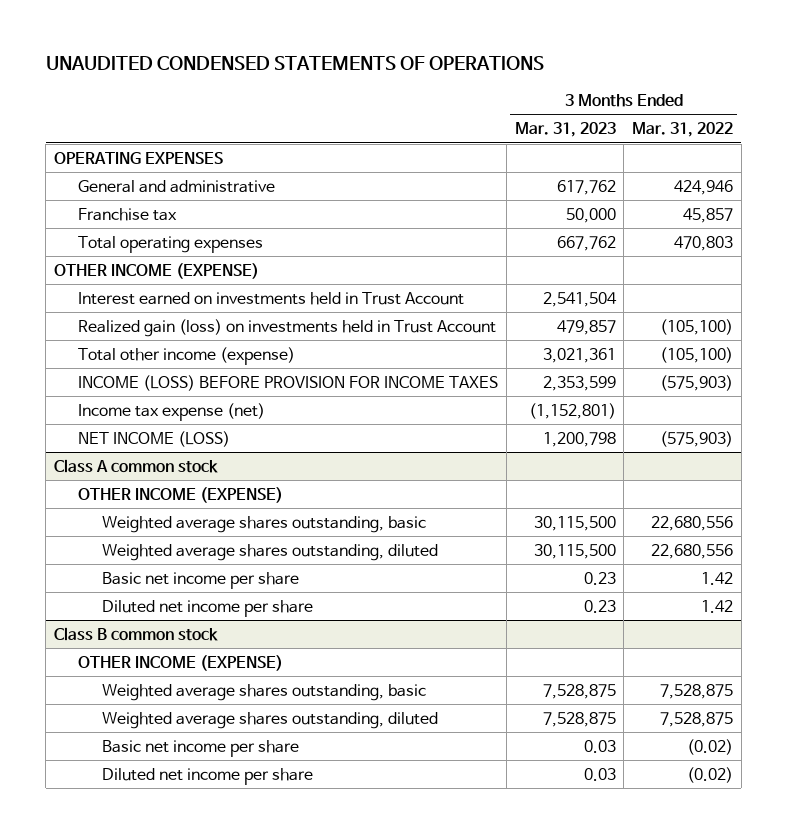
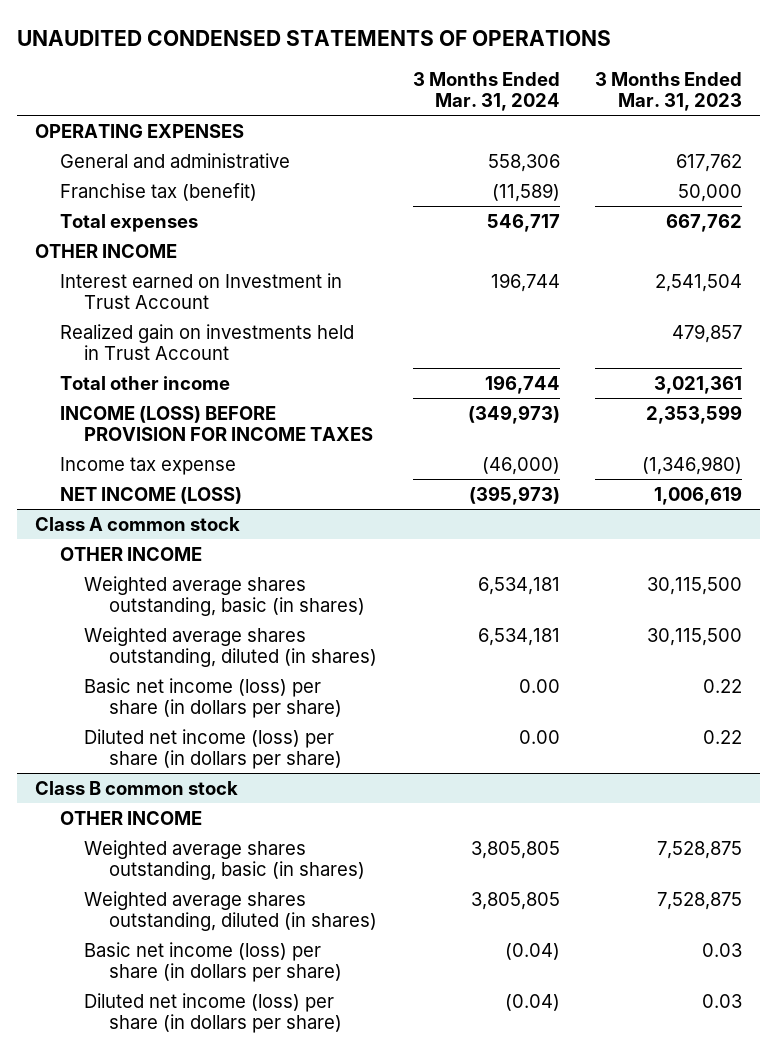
[632,122,734,138] Mar. 31, 2022 -> none
none -> [412,71,560,111] 3 Months Ended Mar. 31, 2024
[78,207,178,221] Franchise tax -> [59,182,257,201] Franchise tax (benefit)
[78,235,264,253] Total operating expenses -> [59,213,198,232] Total expenses
[53,262,259,279] OTHER INCOME (EXPENSE) -> [34,243,177,258] OTHER INCOME
[78,291,465,305] Interest earned on investments held in Trust Account -> [59,272,342,309] Interest earned on Investment in Trust Account
[78,318,497,337] Realized gain (loss) on investments held in Trust Account -> [59,323,354,360] Realized gain on investments held in Trust Account
[78,346,296,365] Total other income (expense) -> [59,375,230,390] Total other income
[78,402,266,421] Income tax expense (net) -> [59,456,236,475] Income tax expense
[528,402,616,419] (1,152,801) -> [642,455,743,475] (1,346,980)
[542,431,616,447] 1,200,798 -> [654,485,743,505] 1,006,619
[78,486,284,503] OTHER INCOME (EXPENSE) -> [59,546,202,561] OTHER INCOME
[102,515,427,533] Weighted average shares outstanding, basic -> [84,575,366,616] Weighted average shares outstanding, basic (in shares)
[102,543,439,561] Weighted average shares outstanding, diluted -> [84,626,378,667] Weighted average shares outstanding, diluted (in shares)
[102,571,300,589] Basic net income per share -> [84,677,343,718] Basic net income (loss) per share (in dollars per share)
[583,571,616,585] 0.23 -> [703,678,743,693] 0.22
[102,599,314,617] Diluted net income per share -> [84,728,343,769] Diluted net income (loss) per share (in dollars per share)
[583,599,616,613] 0.23 -> [703,729,743,744] 0.22
[78,654,284,671] OTHER INCOME (EXPENSE) -> [59,810,202,825] OTHER INCOME
[102,683,427,701] Weighted average shares outstanding, basic -> [84,839,366,880] Weighted average shares outstanding, basic (in shares)
[102,711,439,729] Weighted average shares outstanding, diluted -> [84,890,378,931] Weighted average shares outstanding, diluted (in shares)
[102,739,300,757] Basic net income per share -> [84,941,343,982] Basic net income (loss) per share (in dollars per share)
[102,767,314,785] Diluted net income per share -> [84,992,343,1033] Diluted net income (loss) per share (in dollars per share)

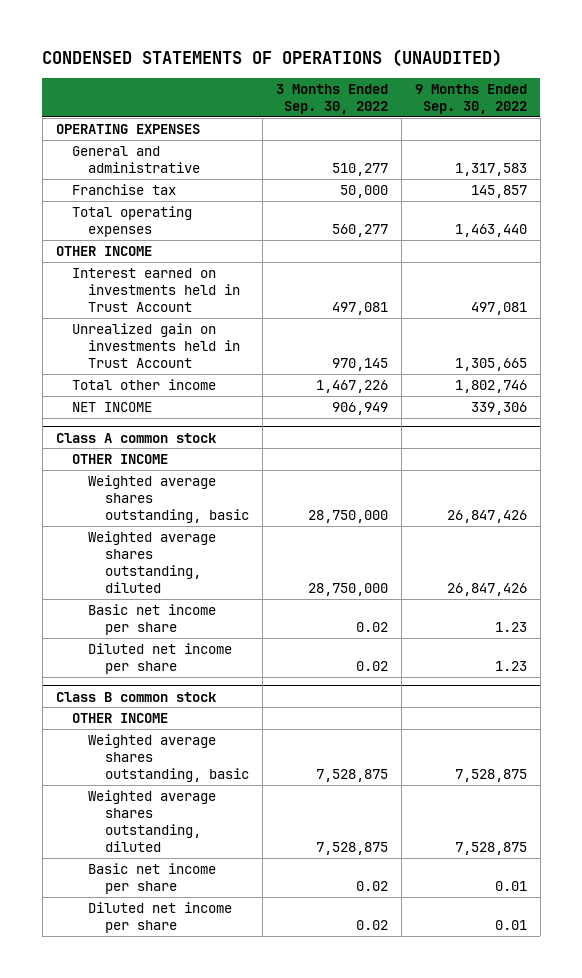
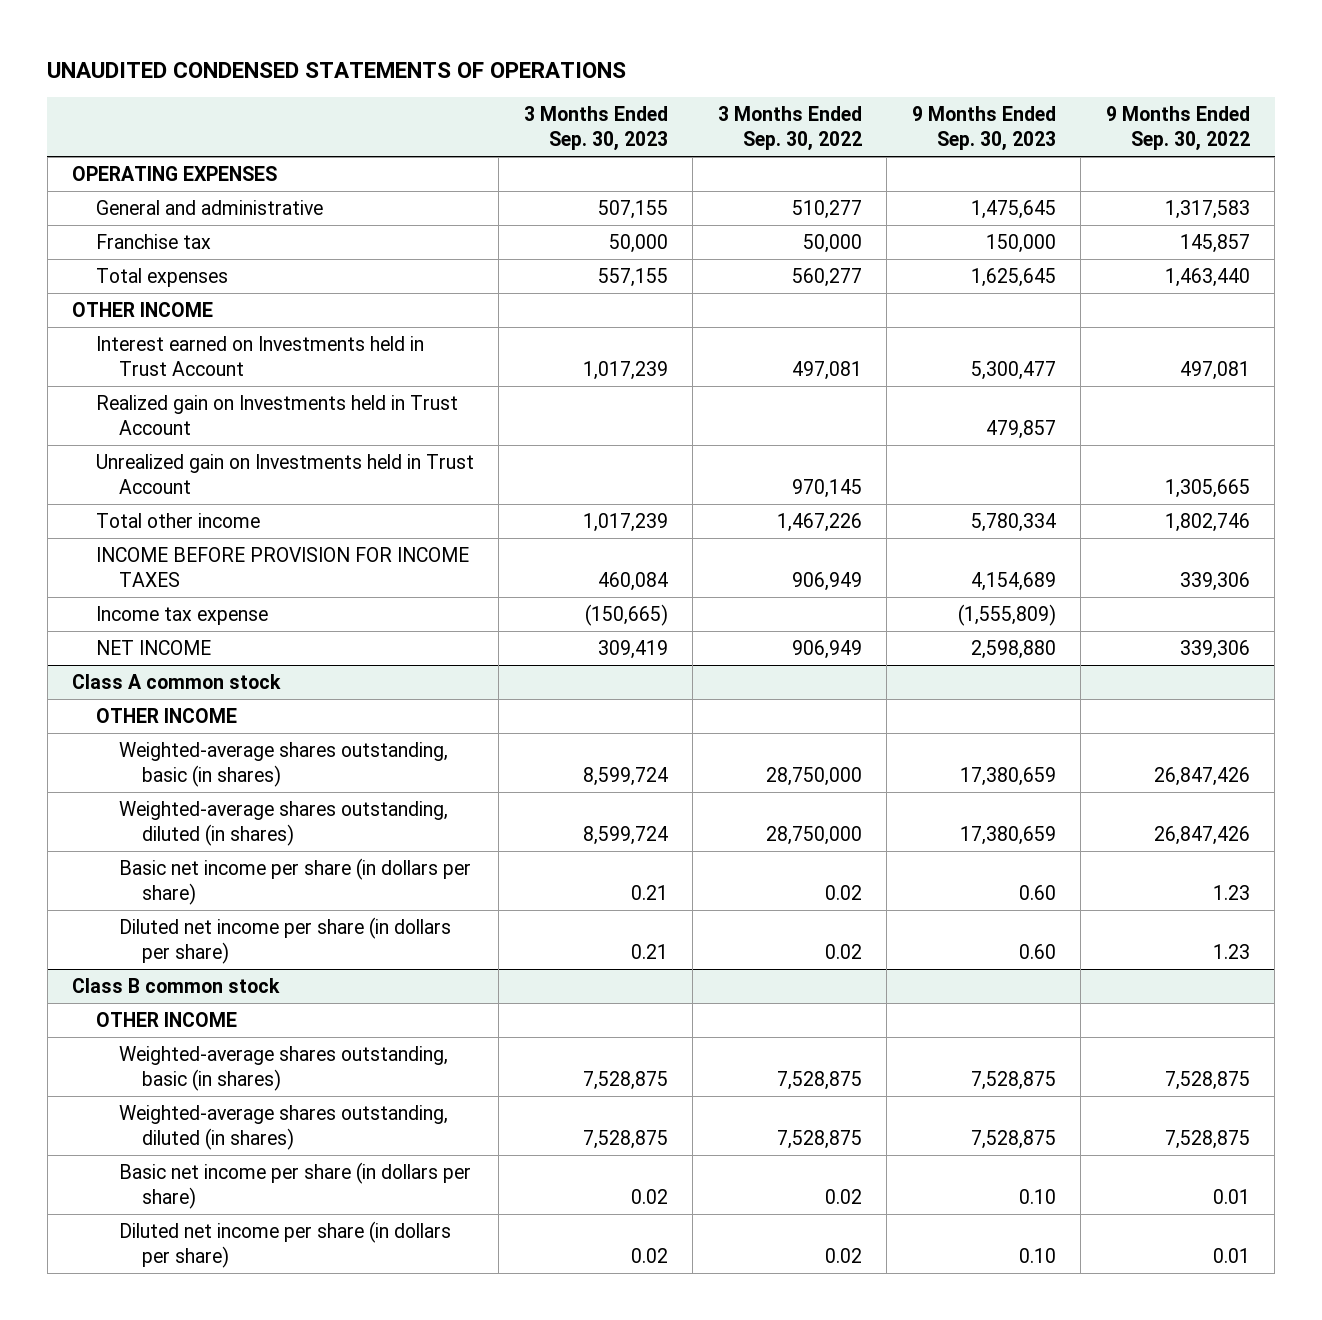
[42,49,503,68] CONDENSED STATEMENTS OF OPERATIONS (UNAUDITED) -> [47,61,627,78] UNAUDITED CONDENSED STATEMENTS OF OPERATIONS
none -> [523,106,668,152] 3 Months Ended Sep. 30, 2023
none -> [911,106,1056,152] 9 Months Ended Sep. 30, 2023
[71,205,192,238] Total operating expenses -> [95,268,228,288] Total expenses
[71,267,241,313] Interest earned on investments held in Trust Account -> [95,336,424,376] Interest earned on Investments held in Trust Account
none -> [95,395,458,435] Realized gain on Investments held in Trust Account
[71,322,241,369] Unrealized gain on investments held in Trust Account -> [95,454,474,494] Unrealized gain on Investments held in Trust Account
none -> [95,547,469,587] INCOME BEFORE PROVISION FOR INCOME TAXES
none -> [95,606,268,626] Income tax expense
[88,474,249,524] Weighted average shares outstanding, basic -> [118,742,448,787] Weighted-average shares outstanding, basic (in shares)
[88,530,217,594] Weighted average shares outstanding, diluted -> [118,801,448,846] Weighted-average shares outstanding, diluted (in shares)
[88,603,217,636] Basic net income per share -> [118,858,471,905] Basic net income per share (in dollars per share)
[88,642,233,675] Diluted net income per share -> [118,917,451,964] Diluted net income per share (in dollars per share)
[88,733,249,783] Weighted average shares outstanding, basic -> [118,1046,448,1091] Weighted-average shares outstanding, basic (in shares)
[88,789,217,853] Weighted average shares outstanding, diluted -> [118,1105,448,1150] Weighted-average shares outstanding, diluted (in shares)
[88,862,217,895] Basic net income per share -> [118,1162,471,1209] Basic net income per share (in dollars per share)
[88,901,233,934] Diluted net income per share -> [118,1221,451,1268] Diluted net income per share (in dollars per share)

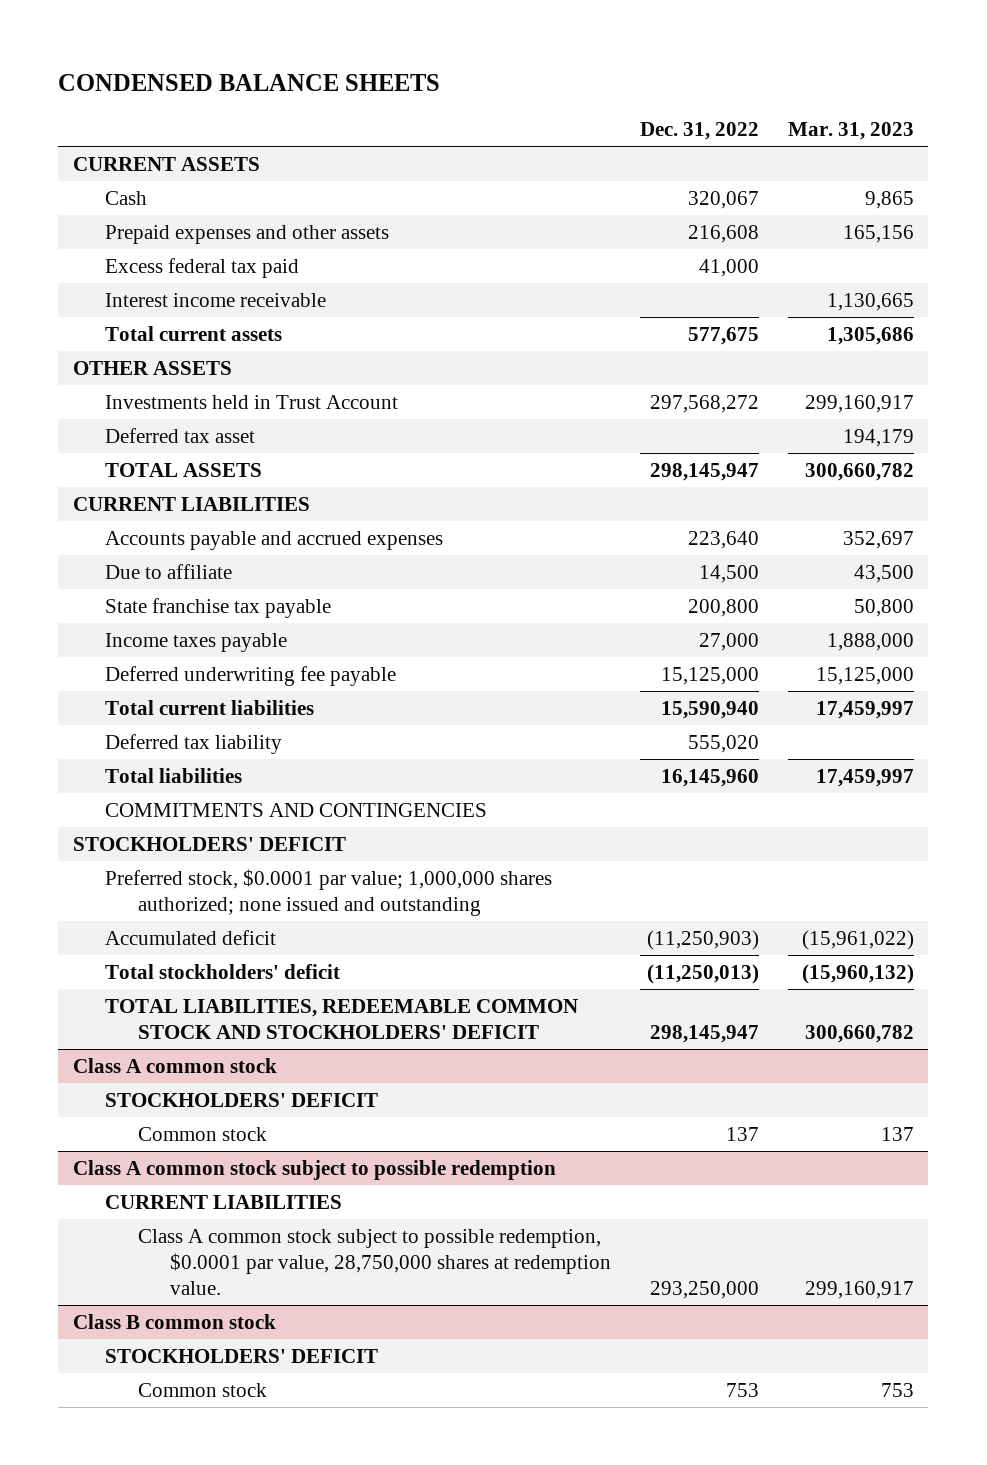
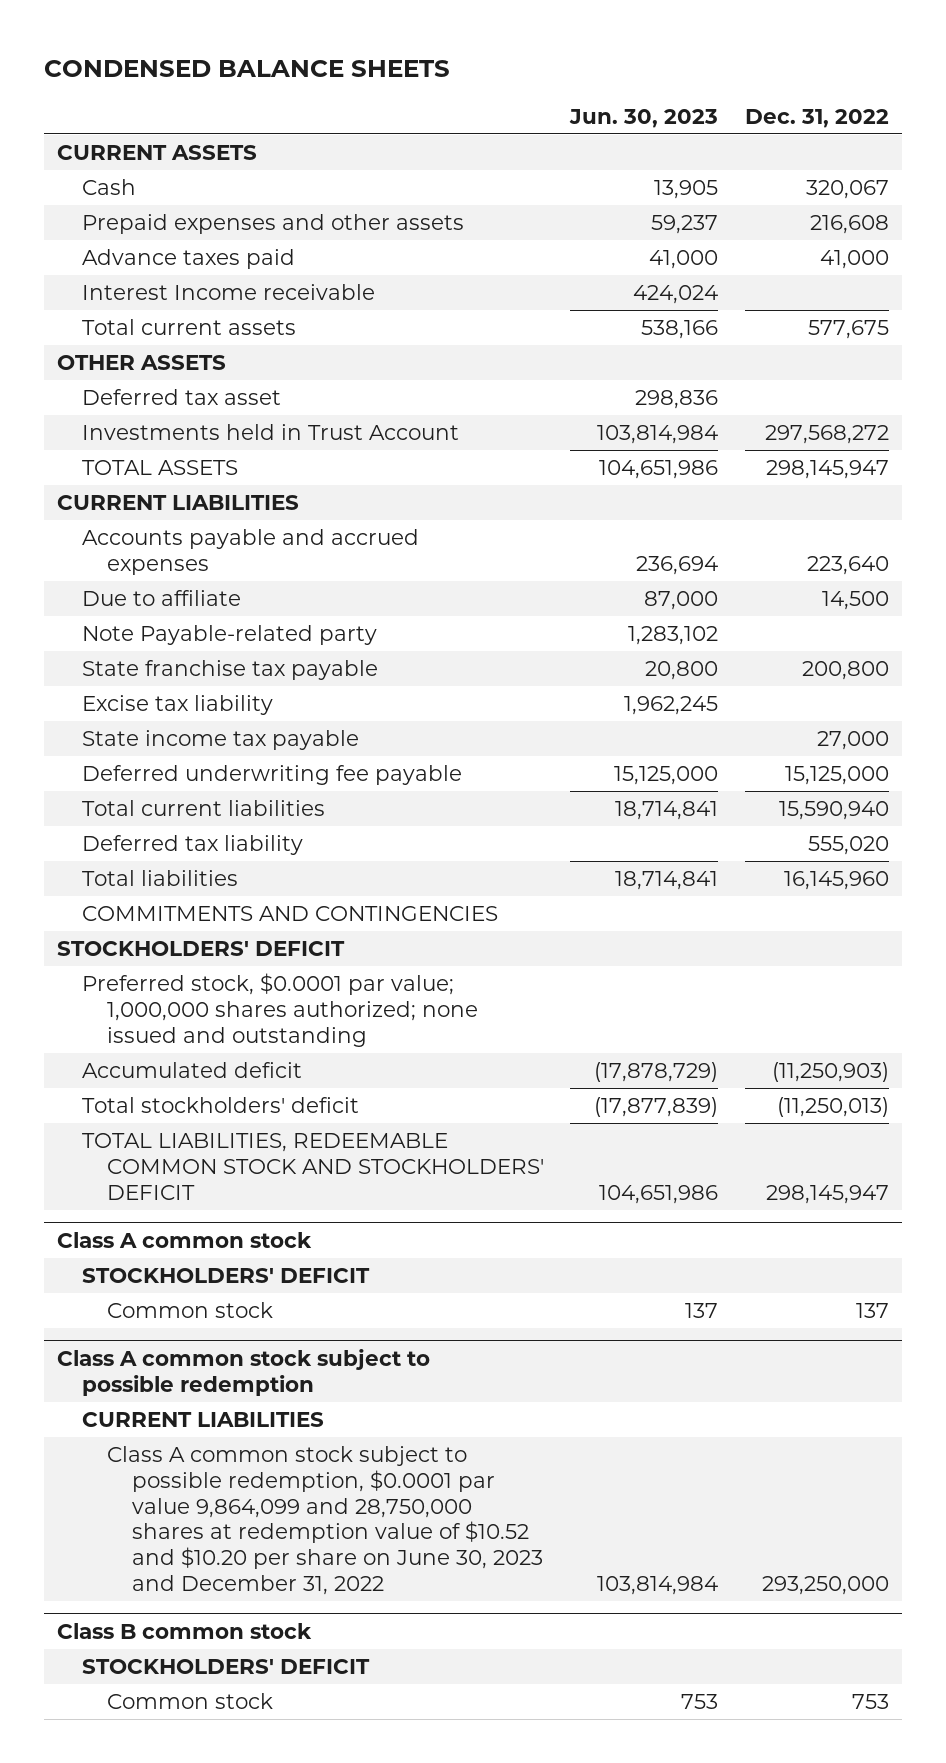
[787,122,914,141] Mar. 31, 2023 -> none
none -> [569,108,719,128] Jun. 30, 2023
[105,257,300,278] Excess federal tax paid -> none
none -> [82,249,296,270] Advance taxes paid
[105,292,327,307] Interest income receivable -> [82,284,376,301] Interest Income receivable
[105,394,399,409] Investments held in Trust Account -> [82,424,460,441] Investments held in Trust Account
none -> [82,625,378,646] Note Payable-related party
none -> [82,695,274,716] Excise tax liability
[105,632,288,652] Income taxes payable -> [82,730,360,751] State income tax payable
[137,1228,612,1295] Class A common stock subject to possible redemption, $0.0001 par value, 28,750,000 shares at redemption value. -> [107,1446,543,1595] Class A common stock subject to possible redemption, $0.0001 par value 9,864,099 and 28,750,000 shares at redemption value of $10.52 and $10.20 per share on June 30, 2023 and December 31, 2022

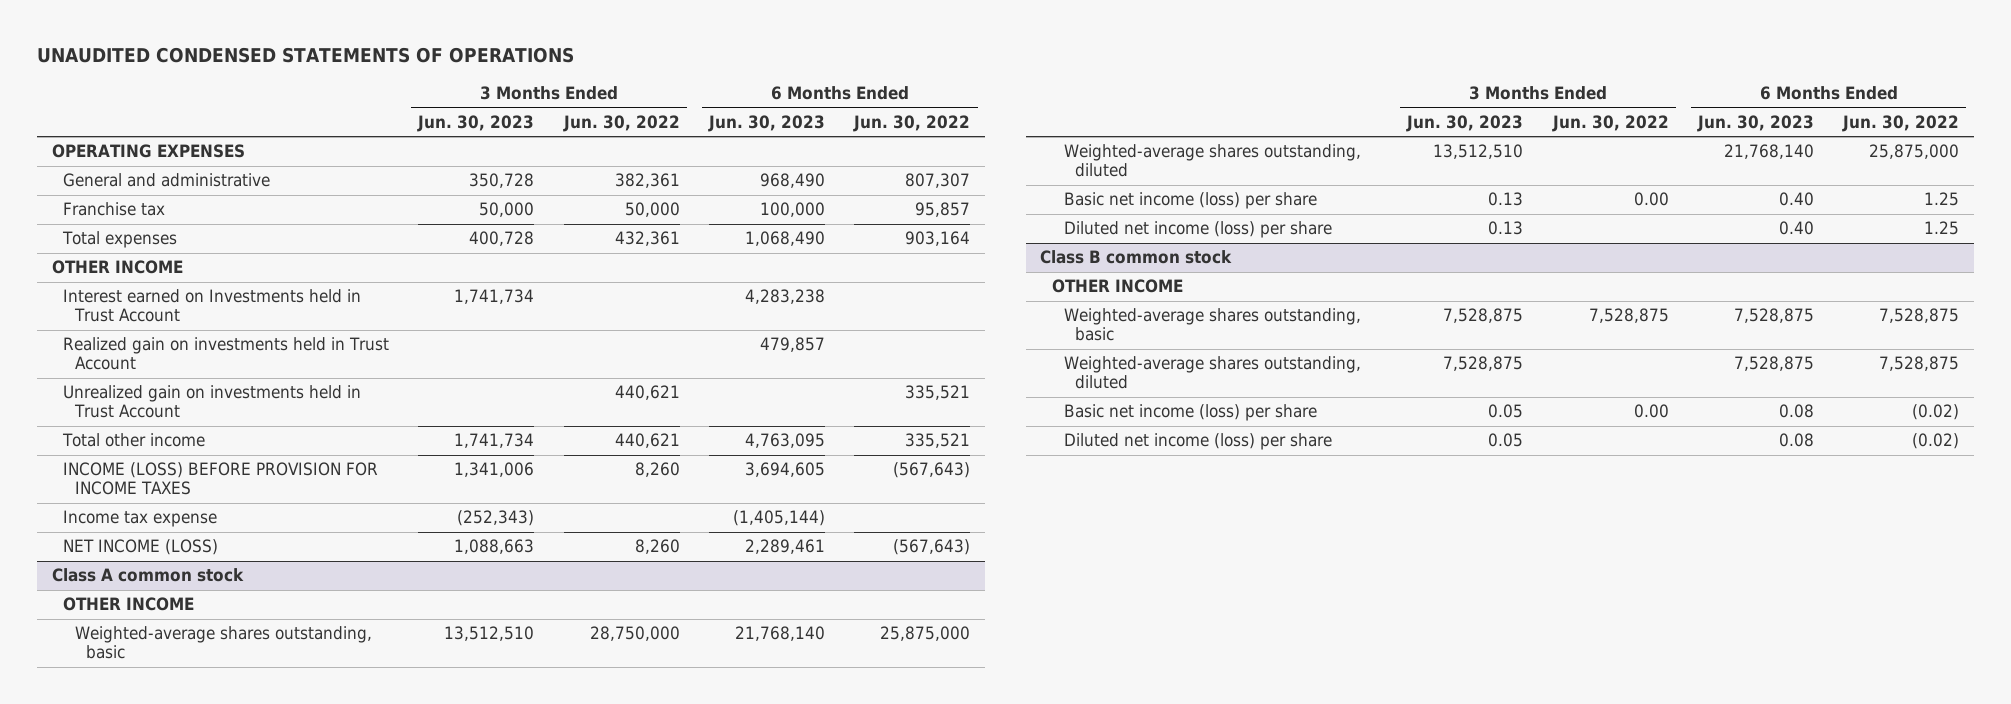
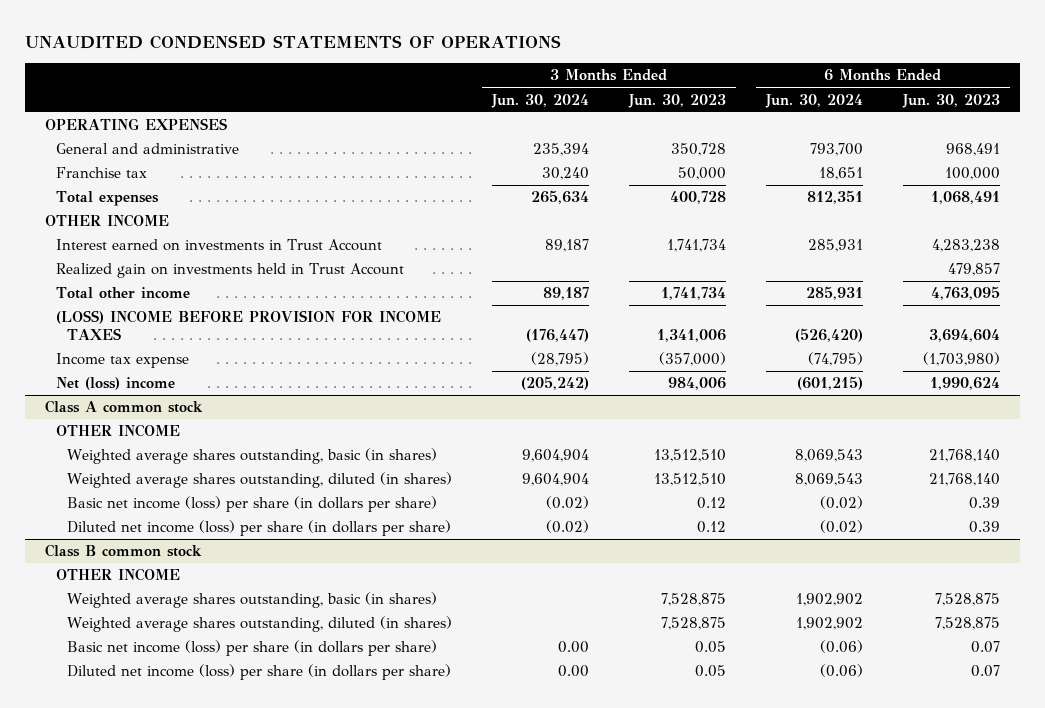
[562,114,680,132] Jun. 30, 2022 -> none
[853,114,971,132] Jun. 30, 2022 -> none
none -> [491,93,590,108] Jun. 30, 2024
none -> [765,93,864,108] Jun. 30, 2024
[760,173,826,189] 968,490 -> [946,143,1001,157] 968,491
[745,231,826,247] 1,068,490 -> [931,191,1001,205] 1,068,491
[63,289,362,323] Interest earned on Investments held in Trust Account -> [55,239,382,252] Interest earned on investments in Trust Account
[63,385,362,419] Unrealized gain on investments held in Trust Account -> none
[63,462,379,496] INCOME (LOSS) BEFORE PROVISION FOR INCOME TAXES -> [55,310,441,340] (LOSS) INCOME BEFORE PROVISION FOR INCOME TAXES
[745,462,826,478] 3,694,605 -> [929,328,1001,342] 3,694,604
[457,510,535,527] (252,343) -> [659,352,727,367] (357,000)
[733,510,826,527] (1,405,144) -> [923,352,1001,367] (1,703,980)
[63,539,219,556] NET INCOME (LOSS) -> [55,377,175,391] Net (loss) income
[454,539,535,555] 1,088,663 -> [668,377,727,391] 984,006
[745,539,826,555] 2,289,461 -> [930,377,1001,391] 1,990,624
[74,626,372,660] Weighted-average shares outstanding, basic -> [67,448,438,465] Weighted average shares outstanding, basic (in shares)
[1063,144,1361,178] Weighted-average shares outstanding, diluted -> [67,472,453,489] Weighted average shares outstanding, diluted (in shares)
[1063,192,1317,210] Basic net income (loss) per share -> [67,496,438,513] Basic net income (loss) per share (in dollars per share)
[1488,192,1524,207] 0.13 -> [697,497,727,510] 0.12
[1778,192,1814,207] 0.40 -> [969,497,1001,510] 0.39
[1063,221,1332,239] Diluted net income (loss) per share -> [67,520,452,537] Diluted net income (loss) per share (in dollars per share)
[1488,221,1524,236] 0.13 -> [697,521,727,534] 0.12
[1778,221,1814,236] 0.40 -> [969,521,1001,534] 0.39
[1063,308,1361,342] Weighted-average shares outstanding, basic -> [67,592,438,609] Weighted average shares outstanding, basic (in shares)
[1063,356,1361,390] Weighted-average shares outstanding, diluted -> [67,616,453,633] Weighted average shares outstanding, diluted (in shares)
[1063,404,1317,422] Basic net income (loss) per share -> [67,640,438,657] Basic net income (loss) per share (in dollars per share)
[1778,404,1814,419] 0.08 -> [971,641,1001,654] 0.07
[1063,433,1332,451] Diluted net income (loss) per share -> [67,664,452,681] Diluted net income (loss) per share (in dollars per share)
[1778,433,1814,448] 0.08 -> [971,665,1001,678] 0.07

